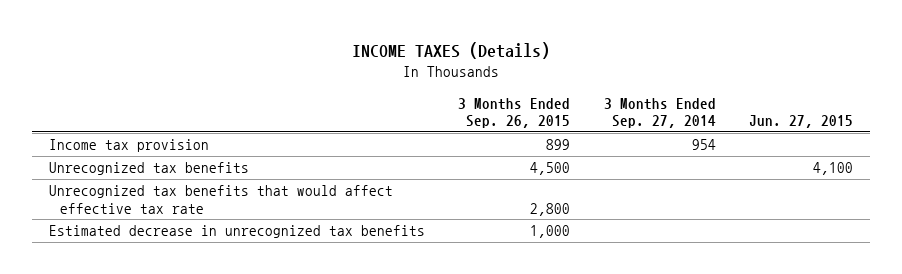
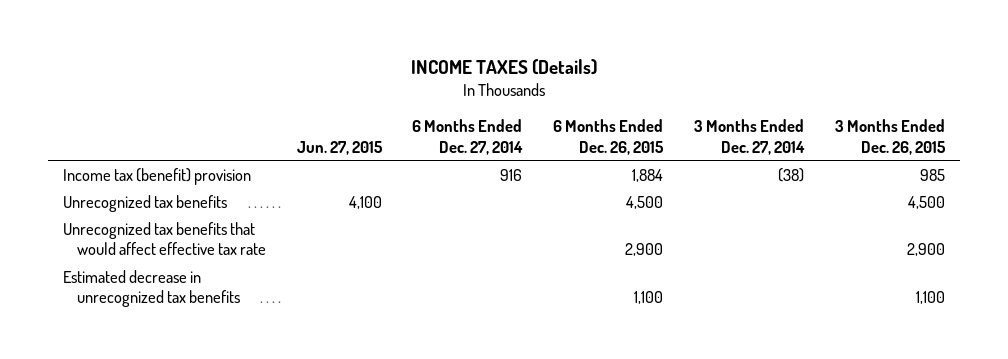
[458,97,571,129] 3 Months Ended Sep. 26, 2015 -> none
[603,97,716,129] 3 Months Ended Sep. 27, 2014 -> none
none -> [412,119,524,155] 6 Months Ended Dec. 27, 2014
none -> [553,119,665,155] 6 Months Ended Dec. 26, 2015
none -> [694,119,806,155] 3 Months Ended Dec. 27, 2014
none -> [835,119,947,155] 3 Months Ended Dec. 26, 2015
[49,139,210,153] Income tax provision -> [62,167,251,185] Income tax (benefit) provision

